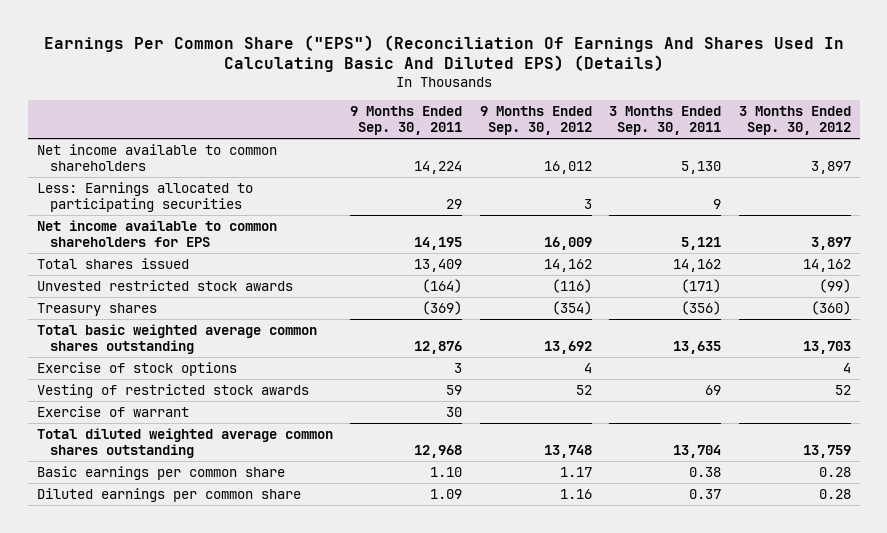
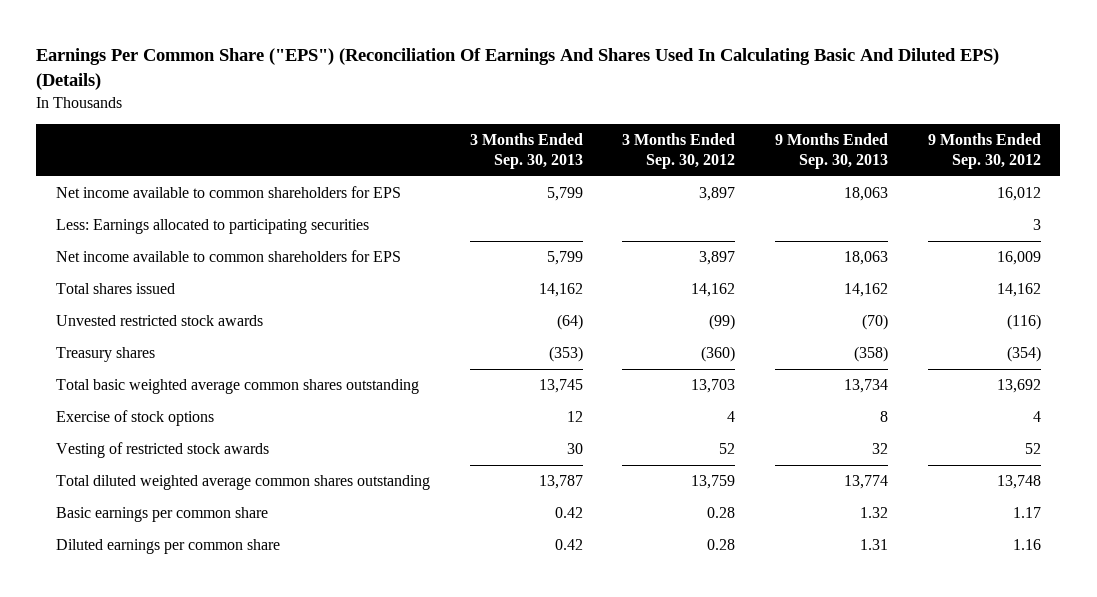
[350,106,463,136] 9 Months Ended Sep. 30, 2011 -> none
[609,106,722,136] 3 Months Ended Sep. 30, 2011 -> none
none -> [469,133,583,170] 3 Months Ended Sep. 30, 2013
none -> [774,133,888,170] 9 Months Ended Sep. 30, 2013
[36,143,277,171] Net income available to common shareholders -> [55,186,401,199] Net income available to common shareholders for EPS
[36,405,189,417] Exercise of warrant -> none

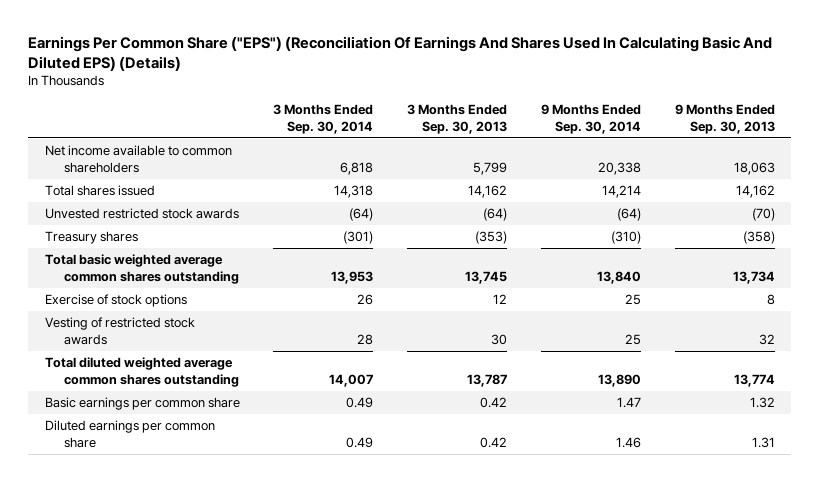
[622,133,736,170] 3 Months Ended Sep. 30, 2012 -> none
[927,133,1041,170] 9 Months Ended Sep. 30, 2012 -> none
none -> [273,104,374,134] 3 Months Ended Sep. 30, 2014
none -> [540,104,641,134] 9 Months Ended Sep. 30, 2014
[55,219,369,235] Less: Earnings allocated to participating securities -> none
[55,250,401,263] Net income available to common shareholders for EPS -> none
[55,186,401,199] Net income available to common shareholders for EPS -> [44,145,232,173] Net income available to common shareholders

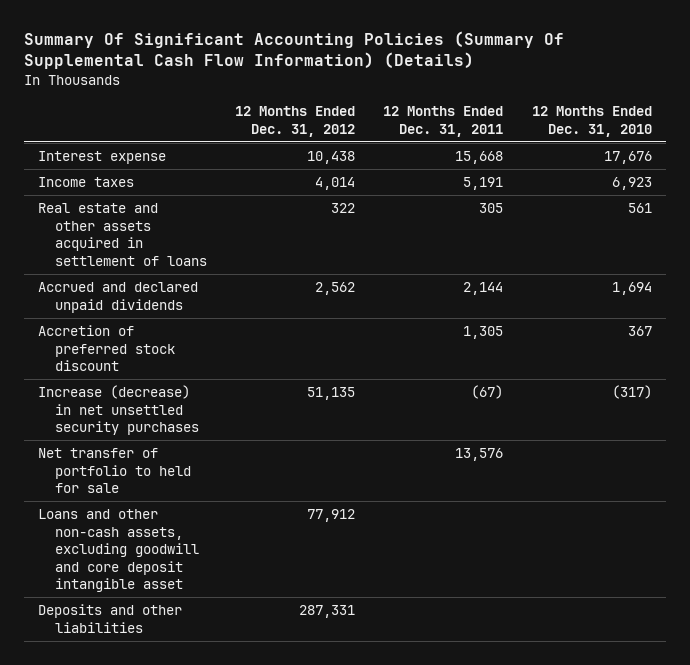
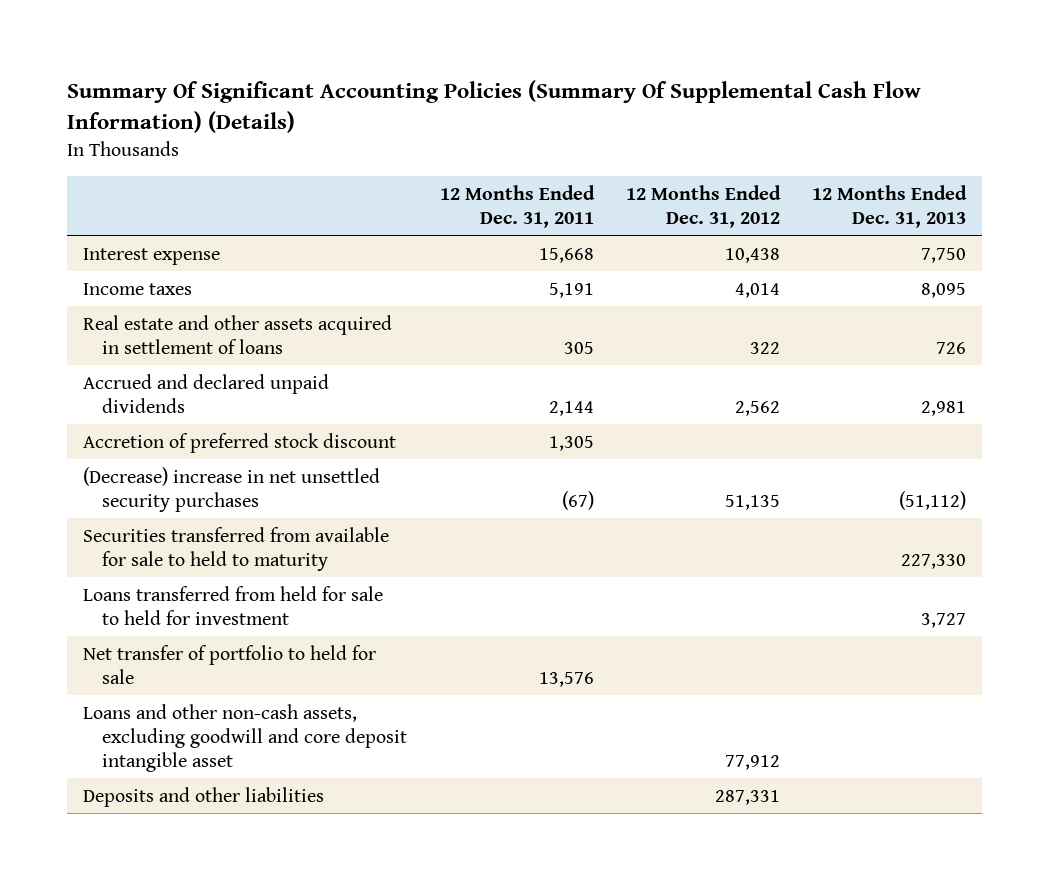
[531,106,652,137] 12 Months Ended Dec. 31, 2010 -> none
none -> [812,185,968,229] 12 Months Ended Dec. 31, 2013
[38,385,200,436] Increase (decrease) in net unsettled security purchases -> [83,466,381,512] (Decrease) increase in net unsettled security purchases
none -> [83,526,390,571] Securities transferred from available for sale to held to maturity
none -> [83,585,384,625] Loans transferred from held for sale to held for investment

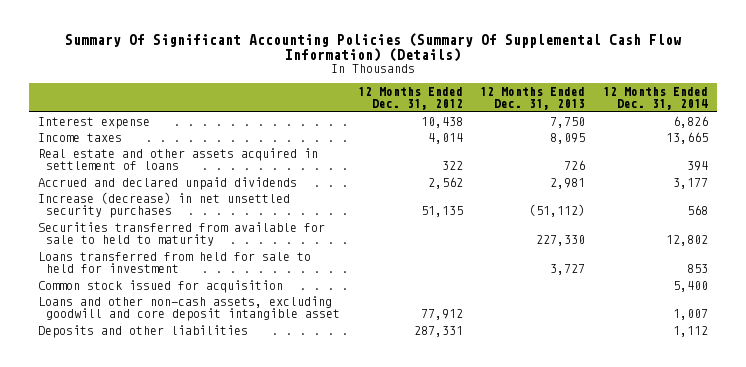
[439,185,595,229] 12 Months Ended Dec. 31, 2011 -> none
none -> [602,87,708,111] 12 Months Ended Dec. 31, 2014
[83,432,397,453] Accretion of preferred stock discount -> none
[83,466,381,512] (Decrease) increase in net unsettled security purchases -> [38,191,291,218] Increase (decrease) in net unsettled security purchases
[83,644,377,684] Net transfer of portfolio to held for sale -> none
none -> [38,279,284,293] Common stock issued for acquisition

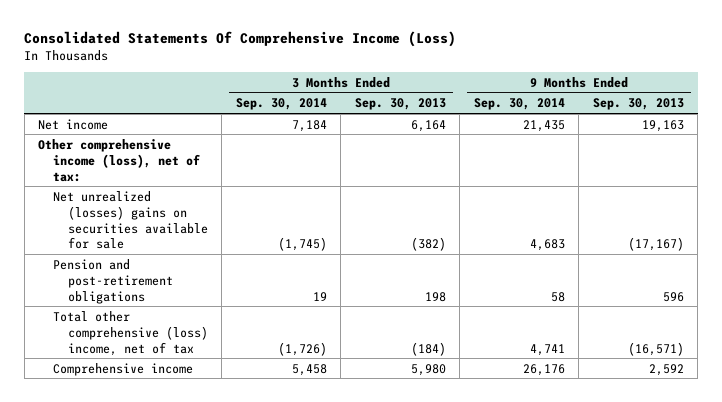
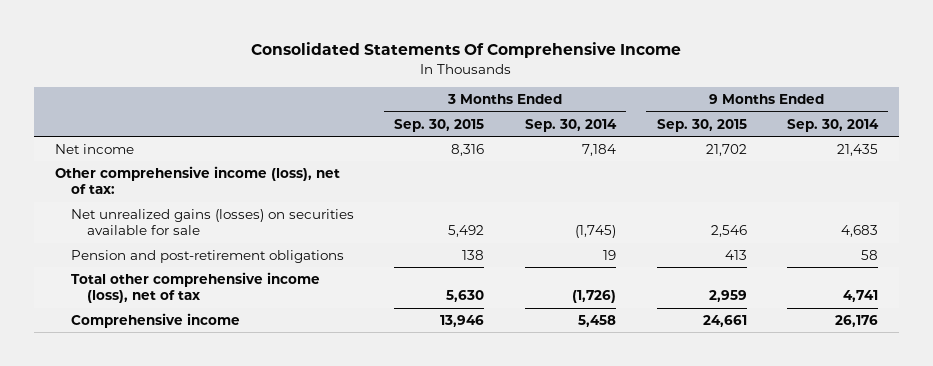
[24,31,457,48] Consolidated Statements Of Comprehensive Income (Loss) -> [251,42,682,59] Consolidated Statements Of Comprehensive Income
[354,98,446,111] Sep. 30, 2013 -> none
[592,98,684,111] Sep. 30, 2013 -> none
none -> [394,118,485,132] Sep. 30, 2015
none -> [656,118,747,132] Sep. 30, 2015
[52,190,208,250] Net unrealized (losses) gains on securities available for sale -> [70,208,354,236] Net unrealized gains (losses) on securities available for sale
[52,310,208,356] Total other comprehensive (loss) income, net of tax -> [70,271,320,304] Total other comprehensive income (loss), net of tax

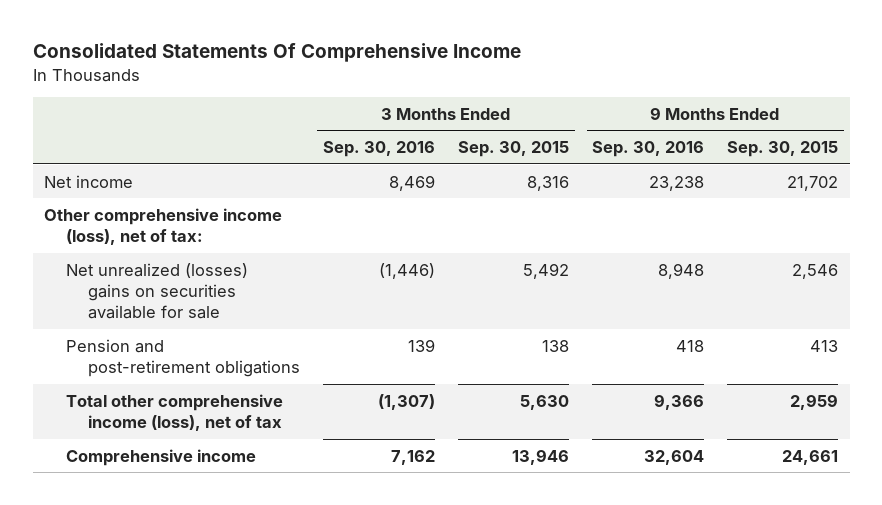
[524,118,617,132] Sep. 30, 2014 -> none
[787,118,880,132] Sep. 30, 2014 -> none
none -> [323,141,436,158] Sep. 30, 2016
none -> [592,141,705,158] Sep. 30, 2016
[70,208,354,236] Net unrealized gains (losses) on securities available for sale -> [66,262,249,320] Net unrealized (losses) gains on securities available for sale

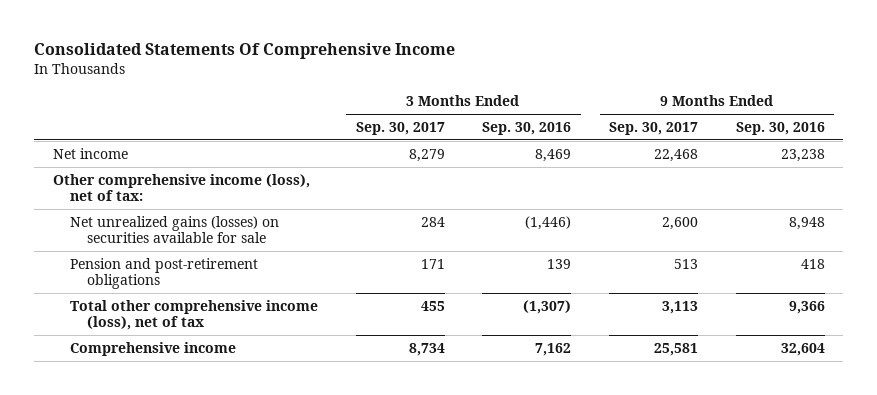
[458,141,570,158] Sep. 30, 2015 -> none
[727,141,839,158] Sep. 30, 2015 -> none
none -> [355,122,445,136] Sep. 30, 2017
none -> [608,122,698,136] Sep. 30, 2017
[66,262,249,320] Net unrealized (losses) gains on securities available for sale -> [69,215,279,244] Net unrealized gains (losses) on securities available for sale

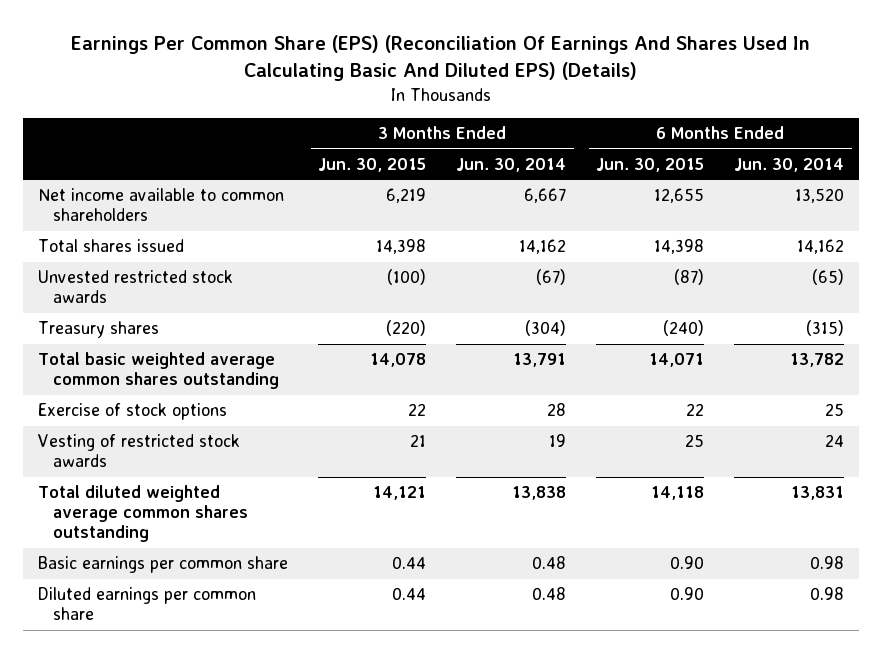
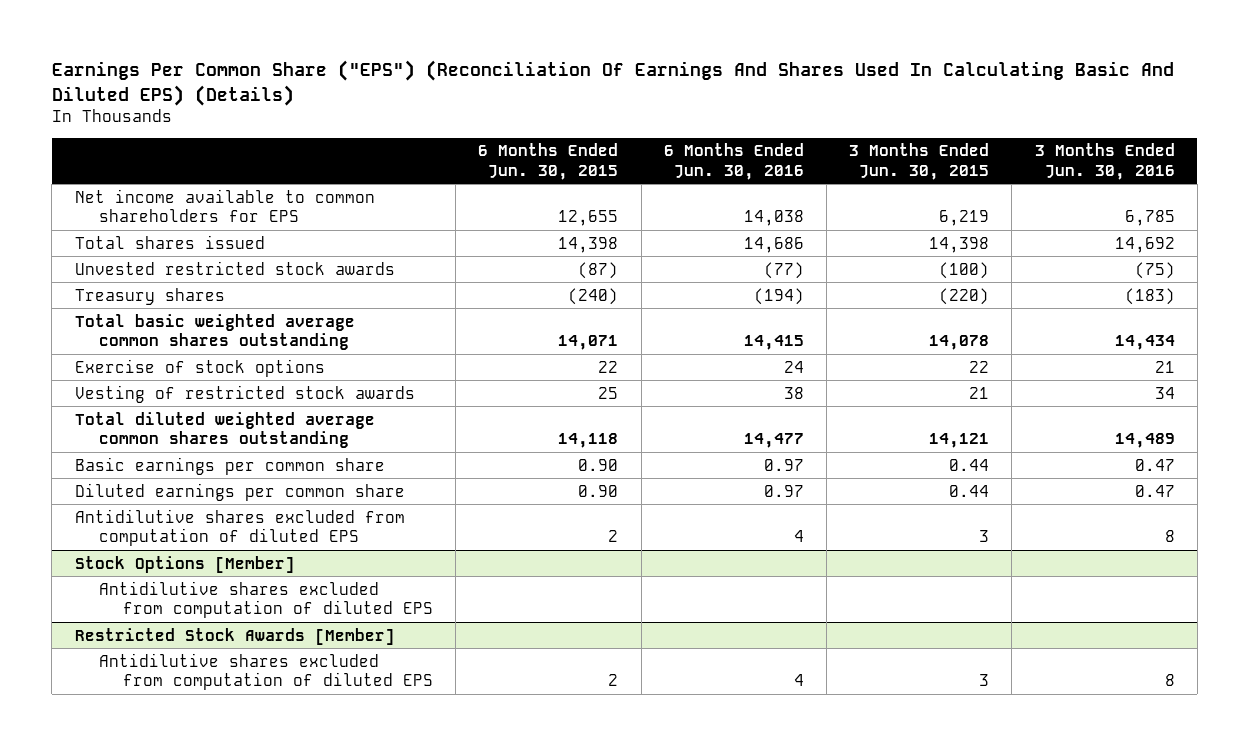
[71,35,811,82] Earnings Per Common Share (EPS) (Reconciliation Of Earnings And Shares Used In Calculating Basic And Diluted EPS) (Details) -> [51,60,1174,106] Earnings Per Common Share ("EPS") (Reconciliation Of Earnings And Shares Used In Calculating Basic And Diluted EPS) (Details)
[456,157,567,172] Jun. 30, 2014 -> none
[734,157,845,172] Jun. 30, 2014 -> none
none -> [663,143,804,180] 6 Months Ended Jun. 30, 2016
none -> [1034,143,1175,180] 3 Months Ended Jun. 30, 2016
[38,188,285,222] Net income available to common shareholders -> [74,188,375,223] Net income available to common shareholders for EPS
none -> [74,508,405,547] Antidilutive shares excluded from computation of diluted EPS
none -> [74,555,295,573] Stock Options [Member]
none -> [98,580,433,619] Antidilutive shares excluded from computation of diluted EPS
none -> [74,627,395,645] Restricted Stock Awards [Member]
none -> [98,652,433,691] Antidilutive shares excluded from computation of diluted EPS

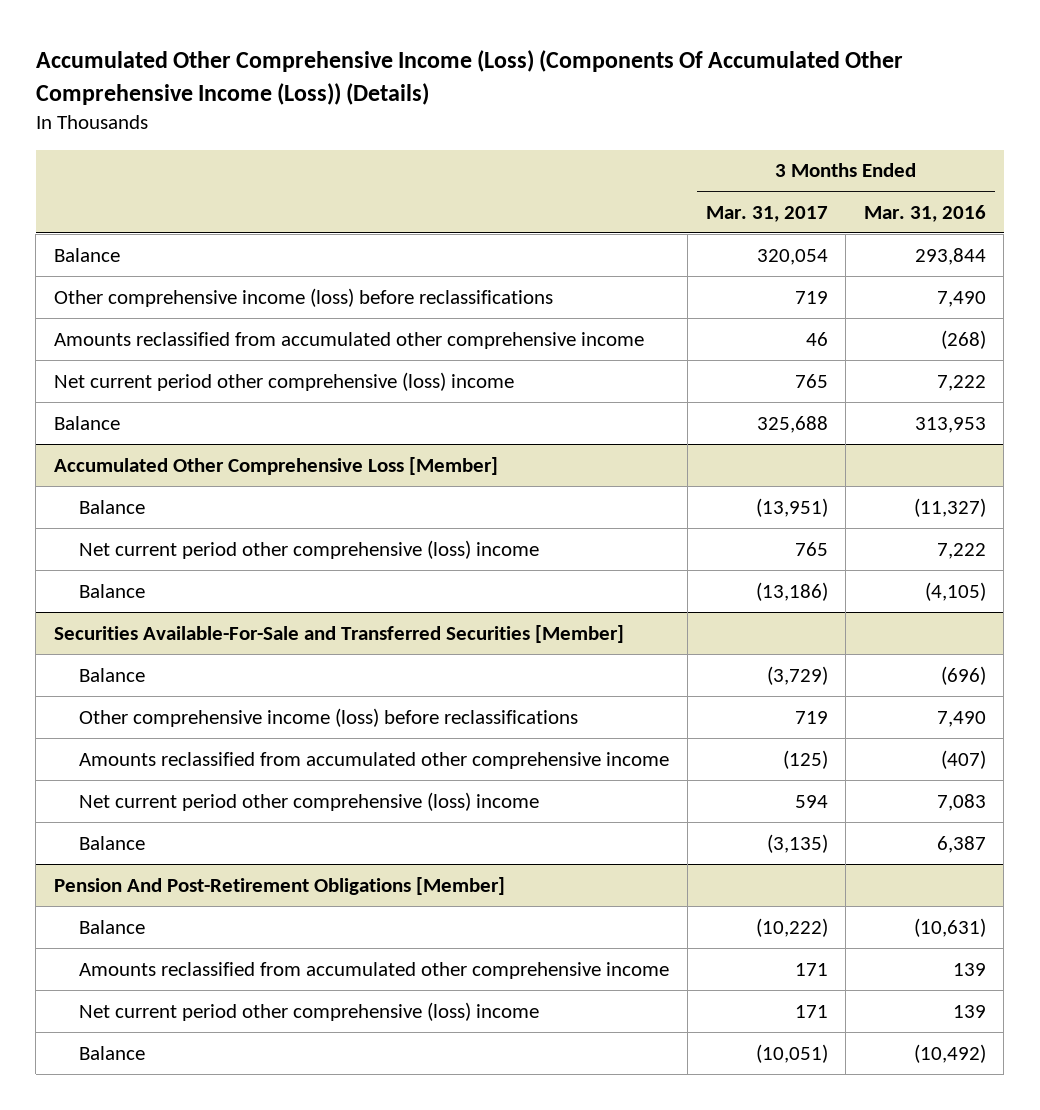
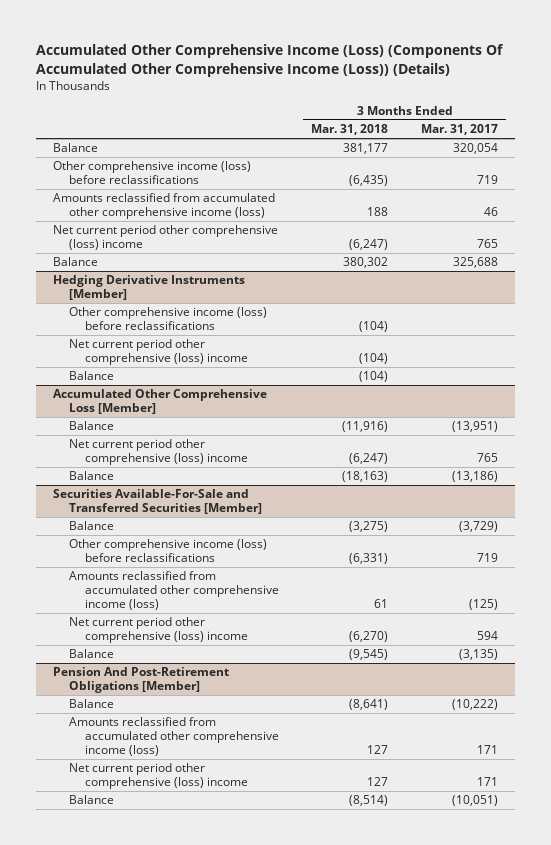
[863,204,986,222] Mar. 31, 2016 -> none
none -> [311,124,389,136] Mar. 31, 2018
[53,331,644,349] Amounts reclassified from accumulated other comprehensive income -> [52,193,275,220] Amounts reclassified from accumulated other comprehensive income (loss)
none -> [52,275,245,301] Hedging Derivative Instruments [Member]
none -> [68,307,267,331] Other comprehensive income (loss) before reclassifications
none -> [68,339,248,366] Net current period other comprehensive (loss) income
none -> [68,371,114,381] Balance
[79,751,670,769] Amounts reclassified from accumulated other comprehensive income -> [68,571,279,611] Amounts reclassified from accumulated other comprehensive income (loss)
[79,961,670,979] Amounts reclassified from accumulated other comprehensive income -> [68,717,279,757] Amounts reclassified from accumulated other comprehensive income (loss)

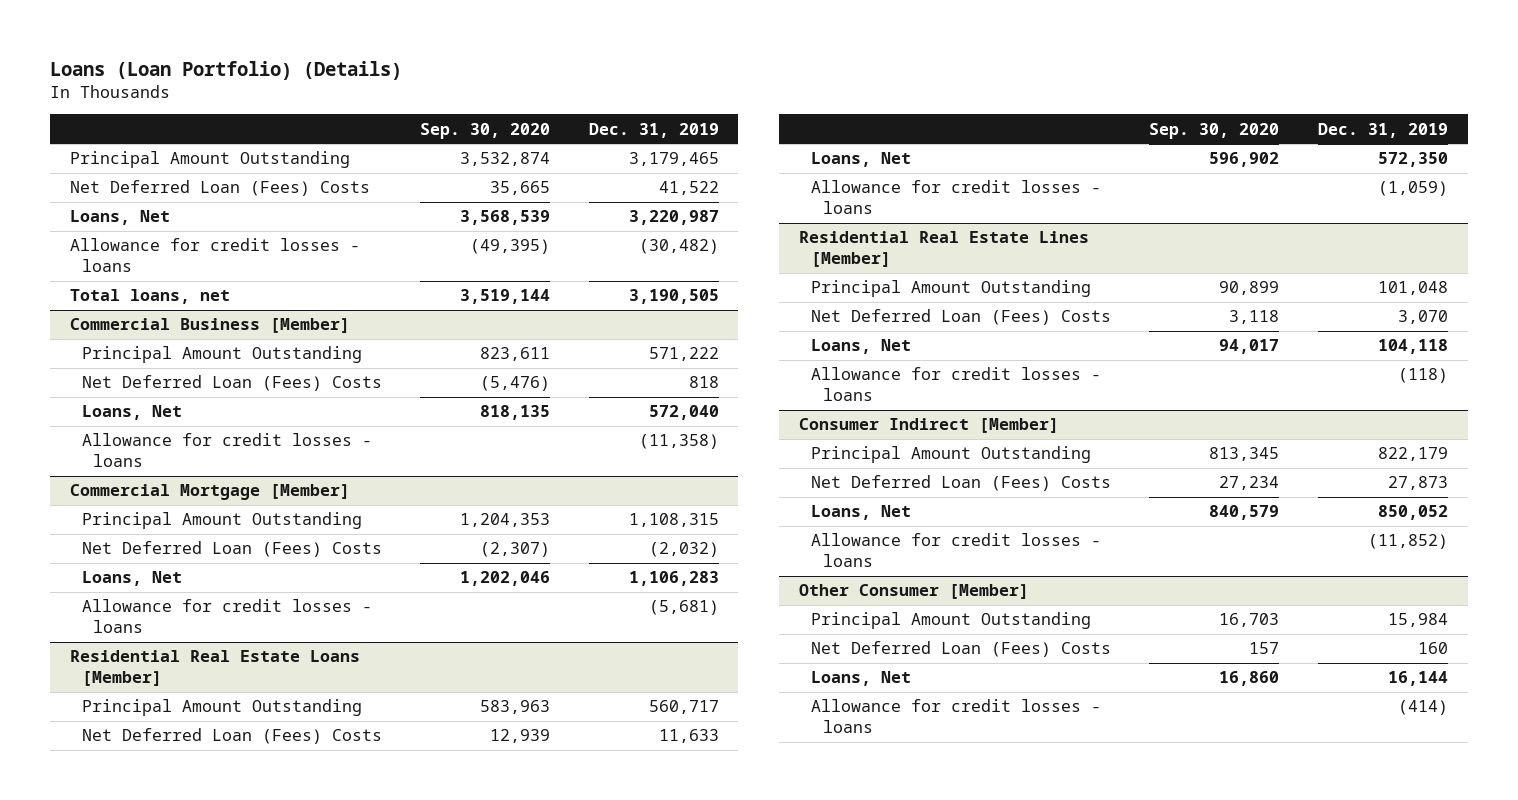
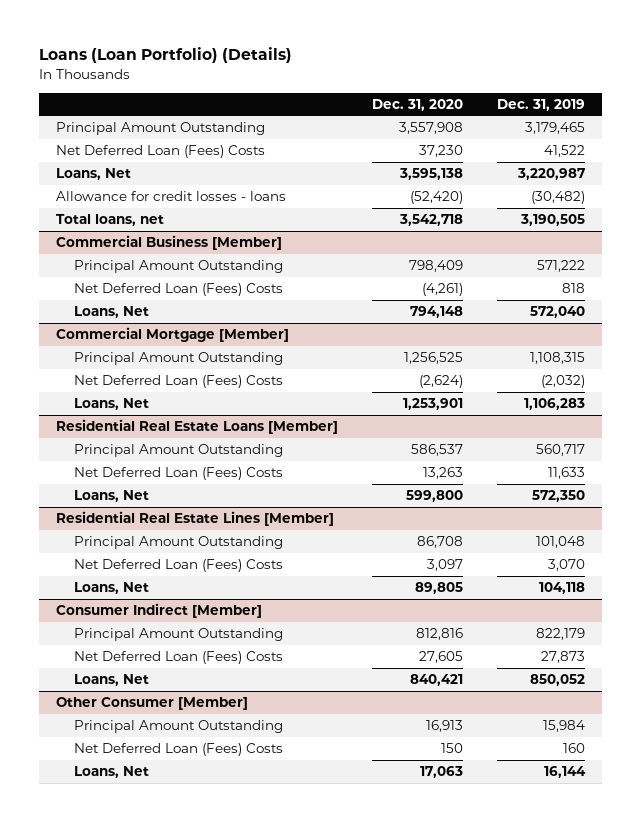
[420,122,551,139] Sep. 30, 2020 -> none
none -> [372,98,464,111] Dec. 31, 2020
[81,433,372,468] Allowance for credit losses - loans -> none
[81,599,372,634] Allowance for credit losses - loans -> none
[810,180,1101,215] Allowance for credit losses - loans -> none
[810,367,1101,402] Allowance for credit losses - loans -> none
[810,533,1101,568] Allowance for credit losses - loans -> none
[810,699,1101,734] Allowance for credit losses - loans -> none

